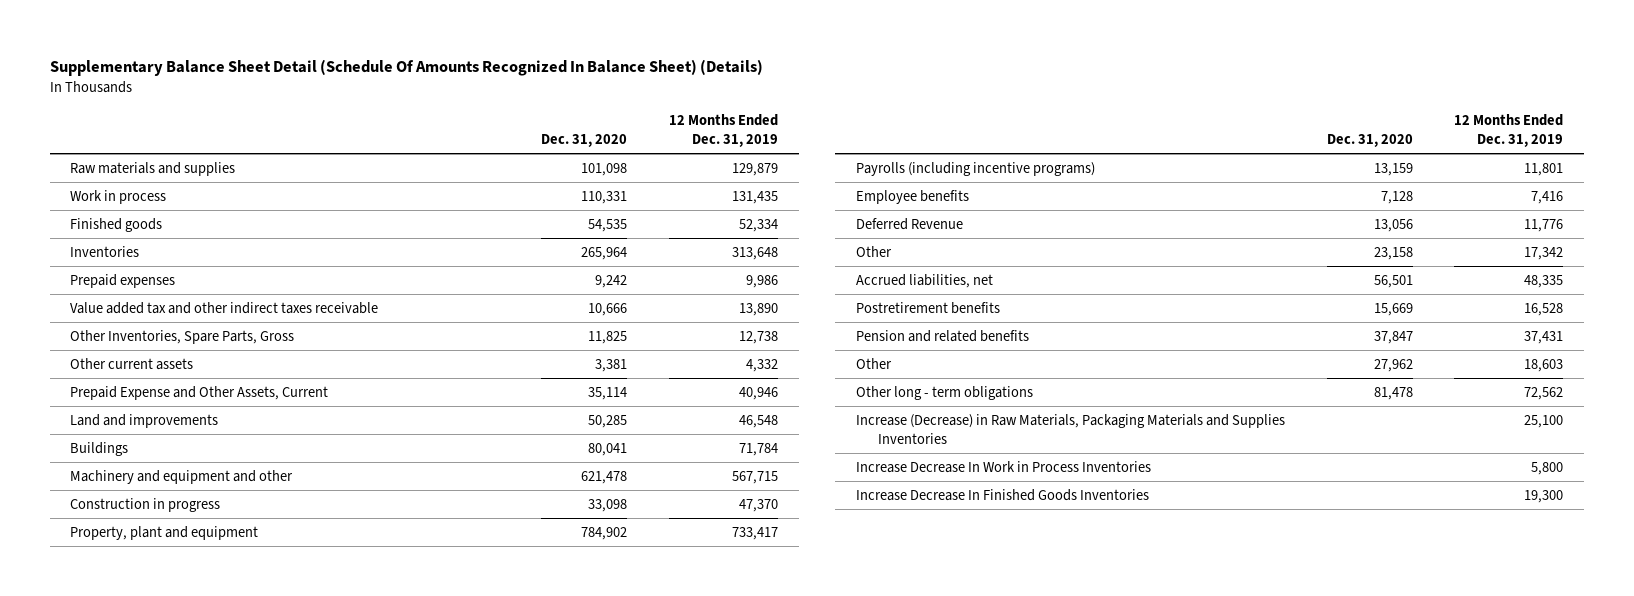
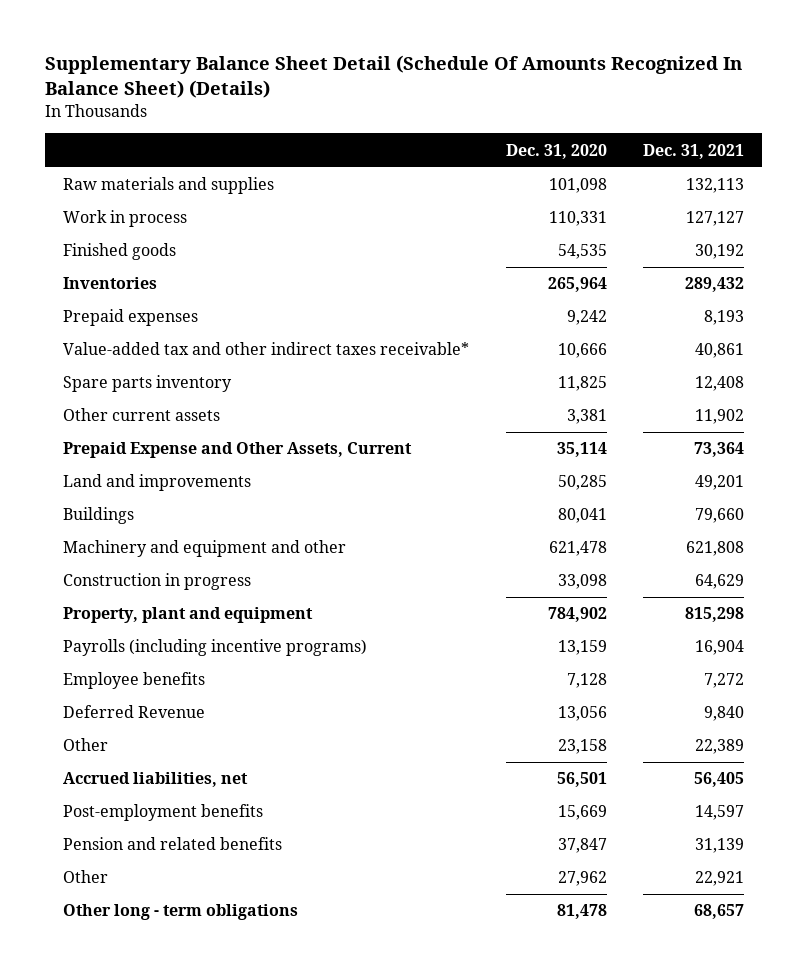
[668,114,778,147] 12 Months Ended Dec. 31, 2019 -> none
none -> [643,143,745,159] Dec. 31, 2021
[70,302,379,315] Value added tax and other indirect taxes receivable -> [63,342,470,356] Value-added tax and other indirect taxes receivable*
[70,330,295,345] Other Inventories, Spare Parts, Gross -> [63,375,233,393] Spare parts inventory
[855,302,1000,315] Postretirement benefits -> [63,804,264,822] Post-employment benefits
[855,414,1285,444] Increase (Decrease) in Raw Materials, Packaging Materials and Supplies Inventories -> none
[855,461,1151,474] Increase Decrease In Work in Process Inventories -> none
[855,489,1149,502] Increase Decrease In Finished Goods Inventories -> none

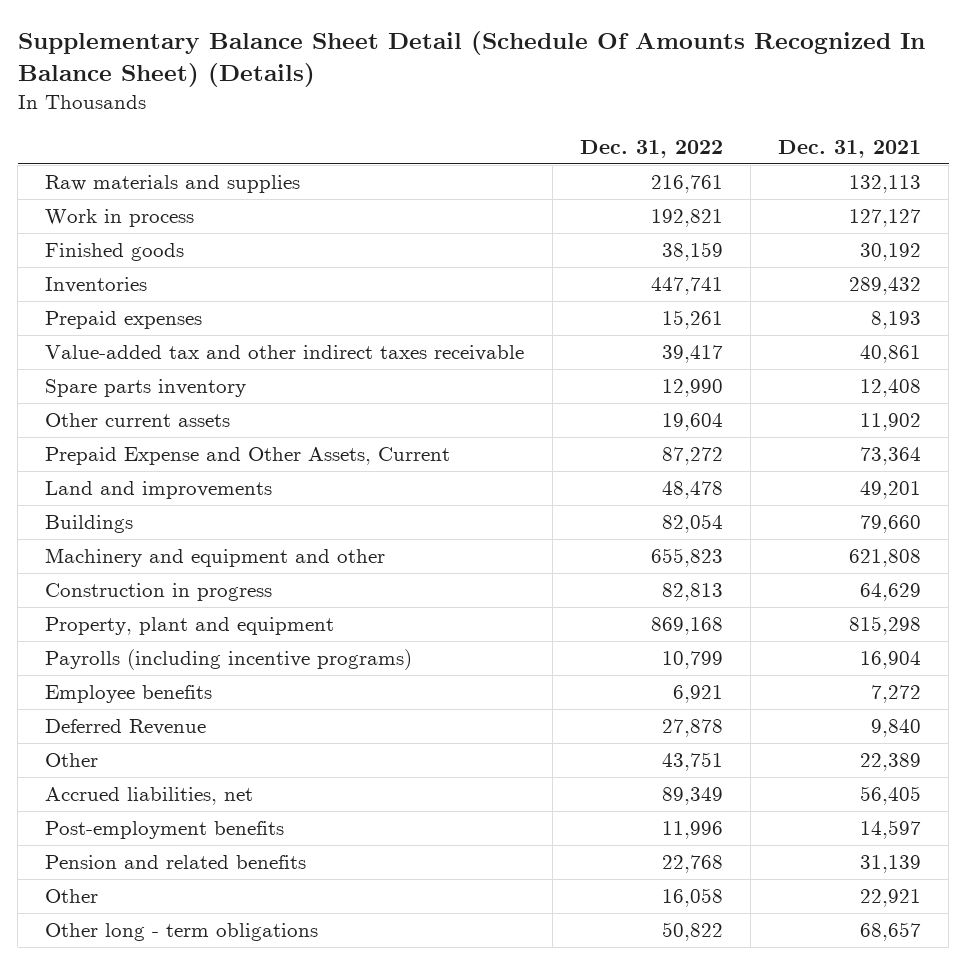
[505,143,607,159] Dec. 31, 2020 -> none
none -> [579,139,723,158] Dec. 31, 2022
[63,342,470,356] Value-added tax and other indirect taxes receivable* -> [45,345,525,362] Value-added tax and other indirect taxes receivable

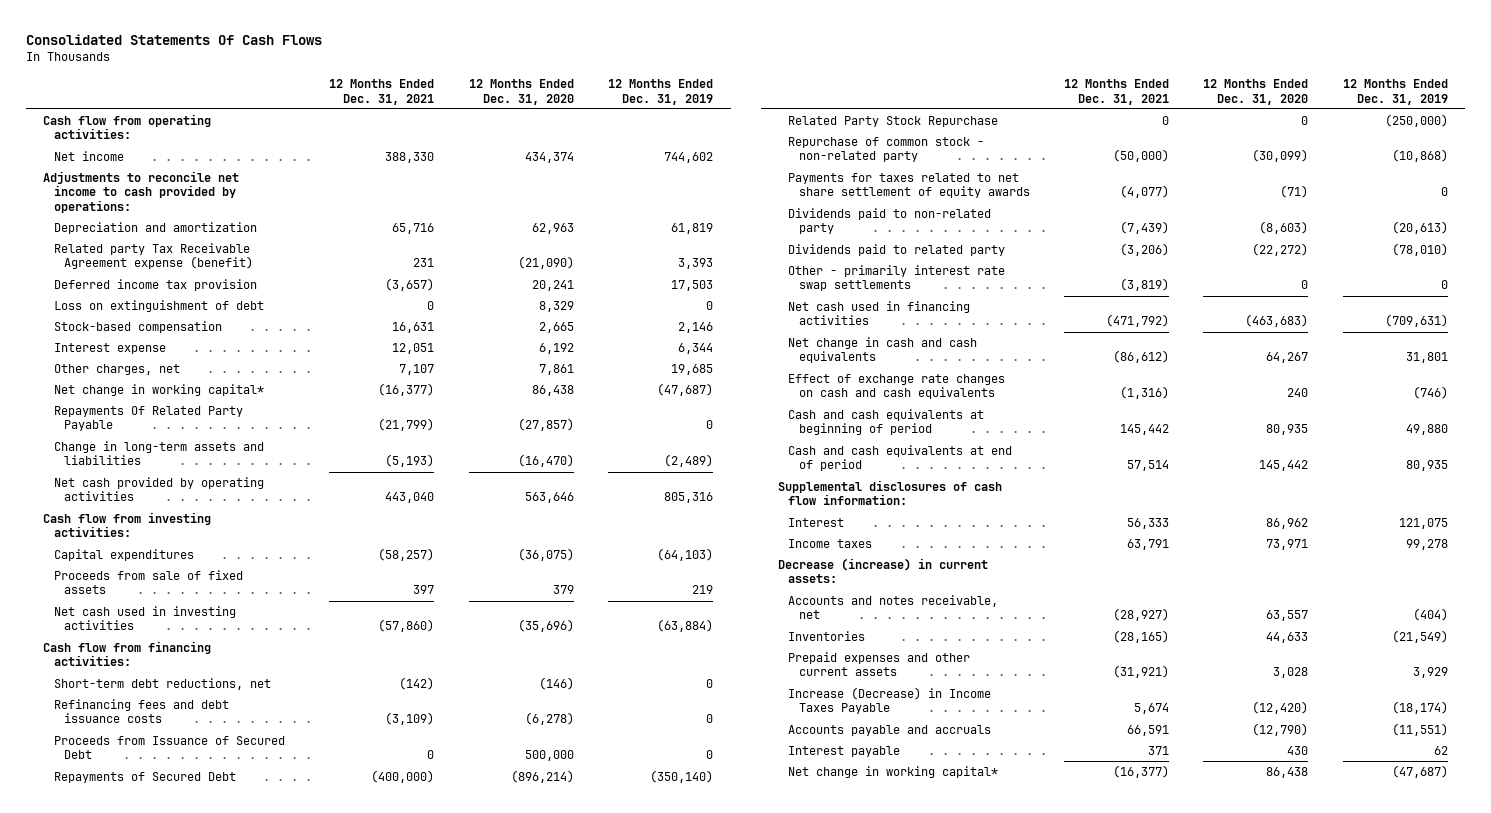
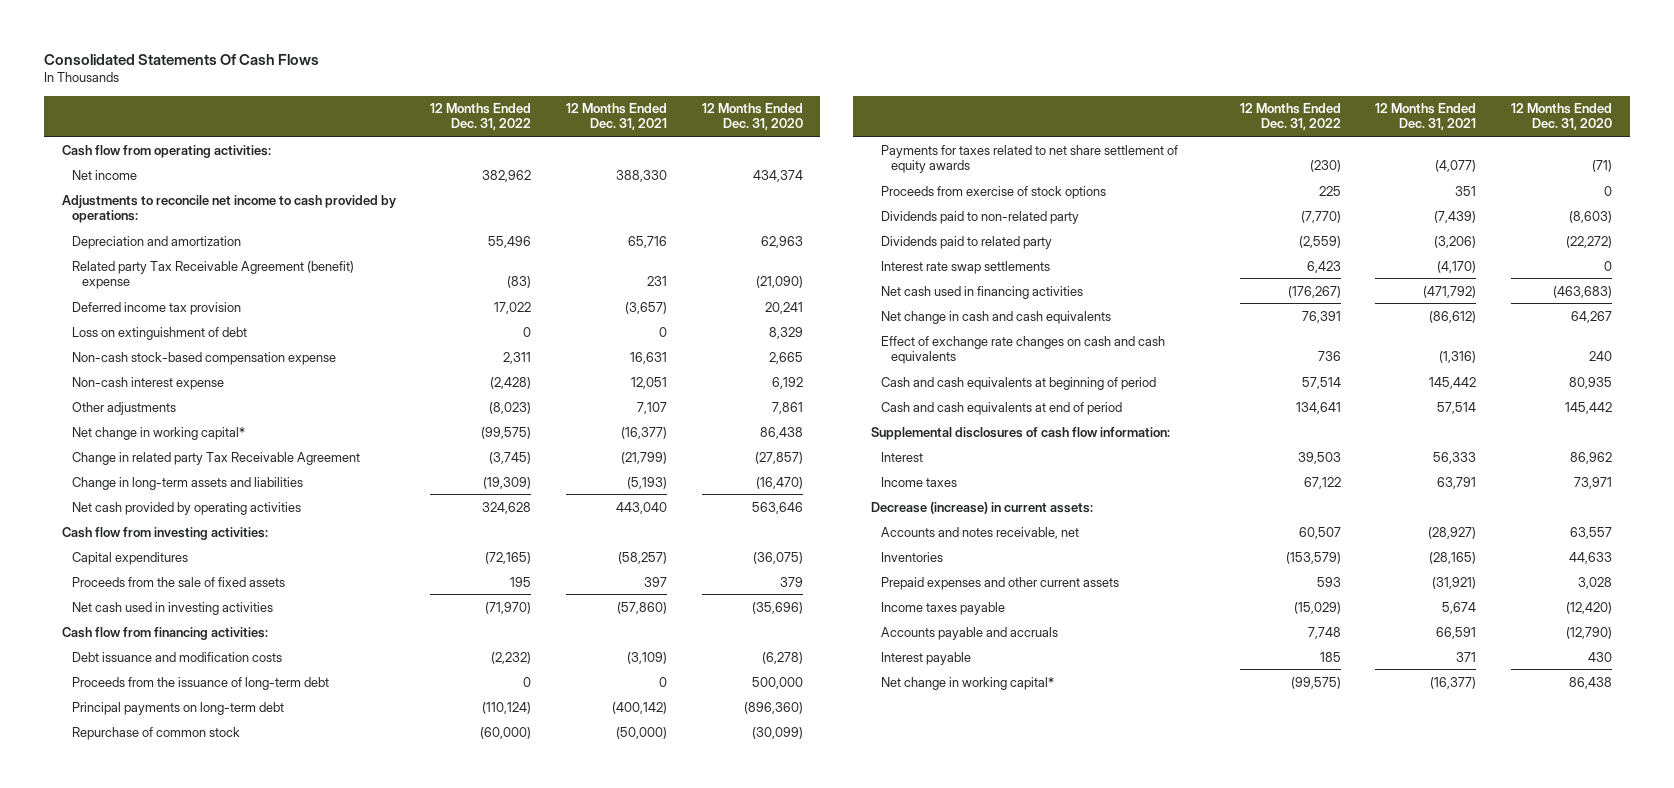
[608,79,714,105] 12 Months Ended Dec. 31, 2019 -> none
none -> [430,103,532,131] 12 Months Ended Dec. 31, 2022
[53,243,253,270] Related party Tax Receivable Agreement expense (benefit) -> [71,260,354,289] Related party Tax Receivable Agreement (benefit) expense
[53,321,222,334] Stock-based compensation -> [71,351,336,365] Non-cash stock-based compensation expense
[53,343,166,355] Interest expense -> [71,376,224,390] Non-cash interest expense
[53,364,180,376] Other charges, net -> [71,401,176,415] Other adjustments
[53,406,243,432] Repayments Of Related Party Payable -> [71,451,360,465] Change in related party Tax Receivable Agreement
[53,570,243,595] Proceeds from sale of fixed assets -> [71,576,285,587] Proceeds from the sale of fixed assets
[53,678,271,691] Short-term debt reductions, net -> none
[53,772,236,784] Repayments of Secured Debt -> none
[788,116,999,128] Related Party Stock Repurchase -> none
[53,699,229,724] Refinancing fees and debt issuance costs -> [71,651,282,662] Debt issuance and modification costs
[53,736,285,760] Proceeds from Issuance of Secured Debt -> [71,676,329,690] Proceeds from the issuance of long-term debt
none -> [71,701,284,715] Principal payments on long-term debt
[788,137,985,163] Repurchase of common stock - non-related party -> [71,726,240,740] Repurchase of common stock
none -> [881,185,1107,199] Proceeds from exercise of stock options
[788,265,1006,292] Other - primarily interest rate swap settlements -> [881,260,1051,274] Interest rate swap settlements
[1120,278,1170,292] (3,819) -> [1437,260,1477,273] (4,170)
[788,687,992,715] Increase (Decrease) in Income Taxes Payable -> [881,601,1006,615] Income taxes payable

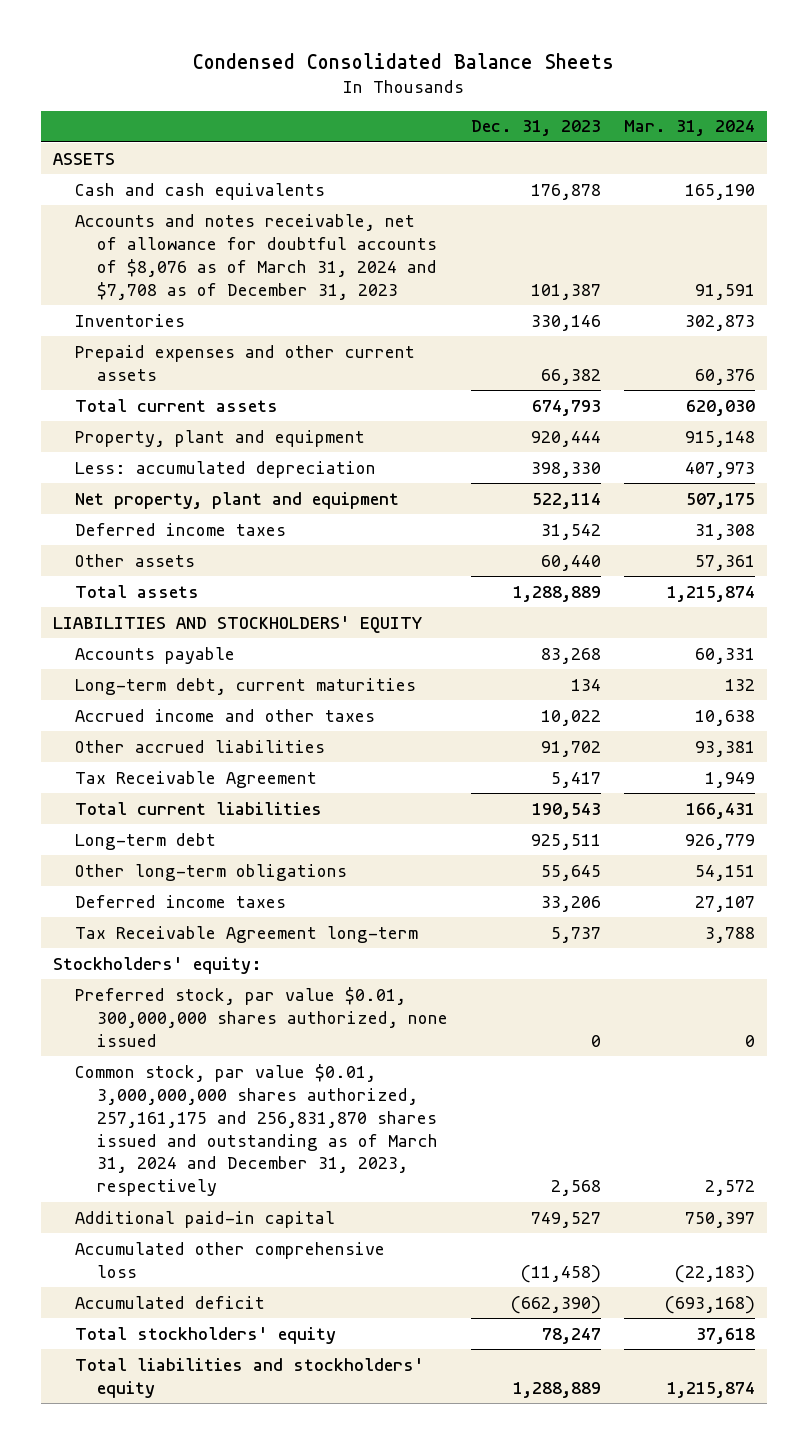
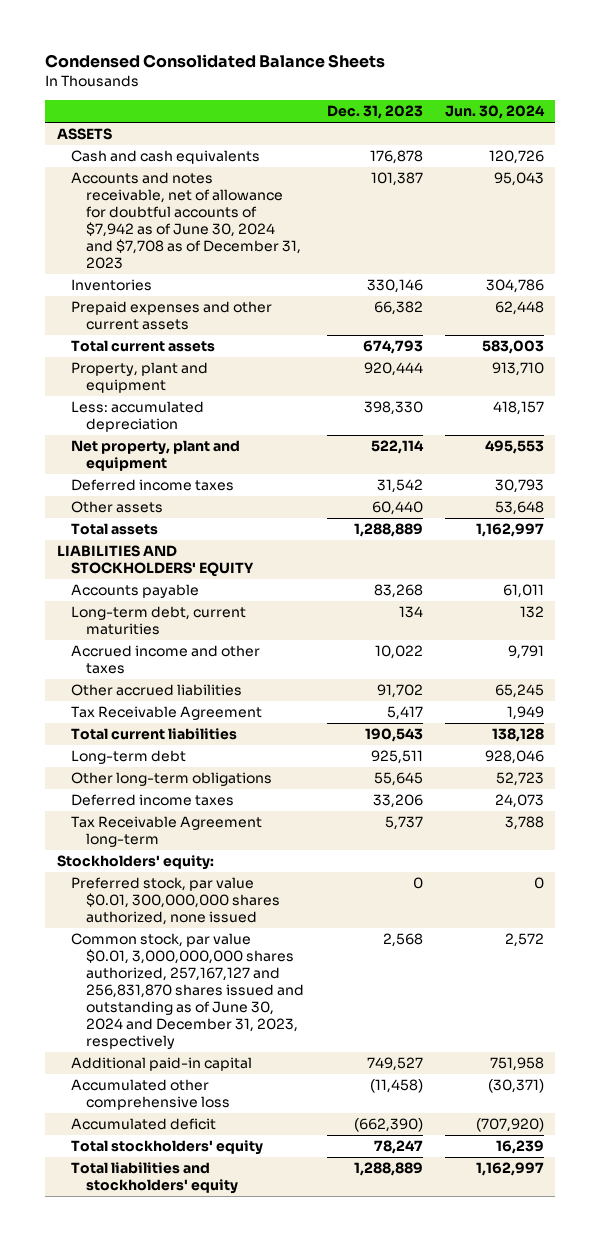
[624,120,756,137] Mar. 31, 2024 -> none
none -> [445,105,546,120] Jun. 30, 2024
[74,213,437,300] Accounts and notes receivable, net of allowance for doubtful accounts of $8,076 as of March 31, 2024 and $7,708 as of December 31, 2023 -> [71,172,302,270] Accounts and notes receivable, net of allowance for doubtful accounts of $7,942 as of June 30, 2024 and $7,708 as of December 31, 2023
[74,1063,438,1197] Common stock, par value $0.01, 3,000,000,000 shares authorized, 257,161,175 and 256,831,870 shares issued and outstanding as of March 31, 2024 and December 31, 2023, respectively -> [71,933,305,1050] Common stock, par value $0.01, 3,000,000,000 shares authorized, 257,167,127 and 256,831,870 shares issued and outstanding as of June 30, 2024 and December 31, 2023, respectively

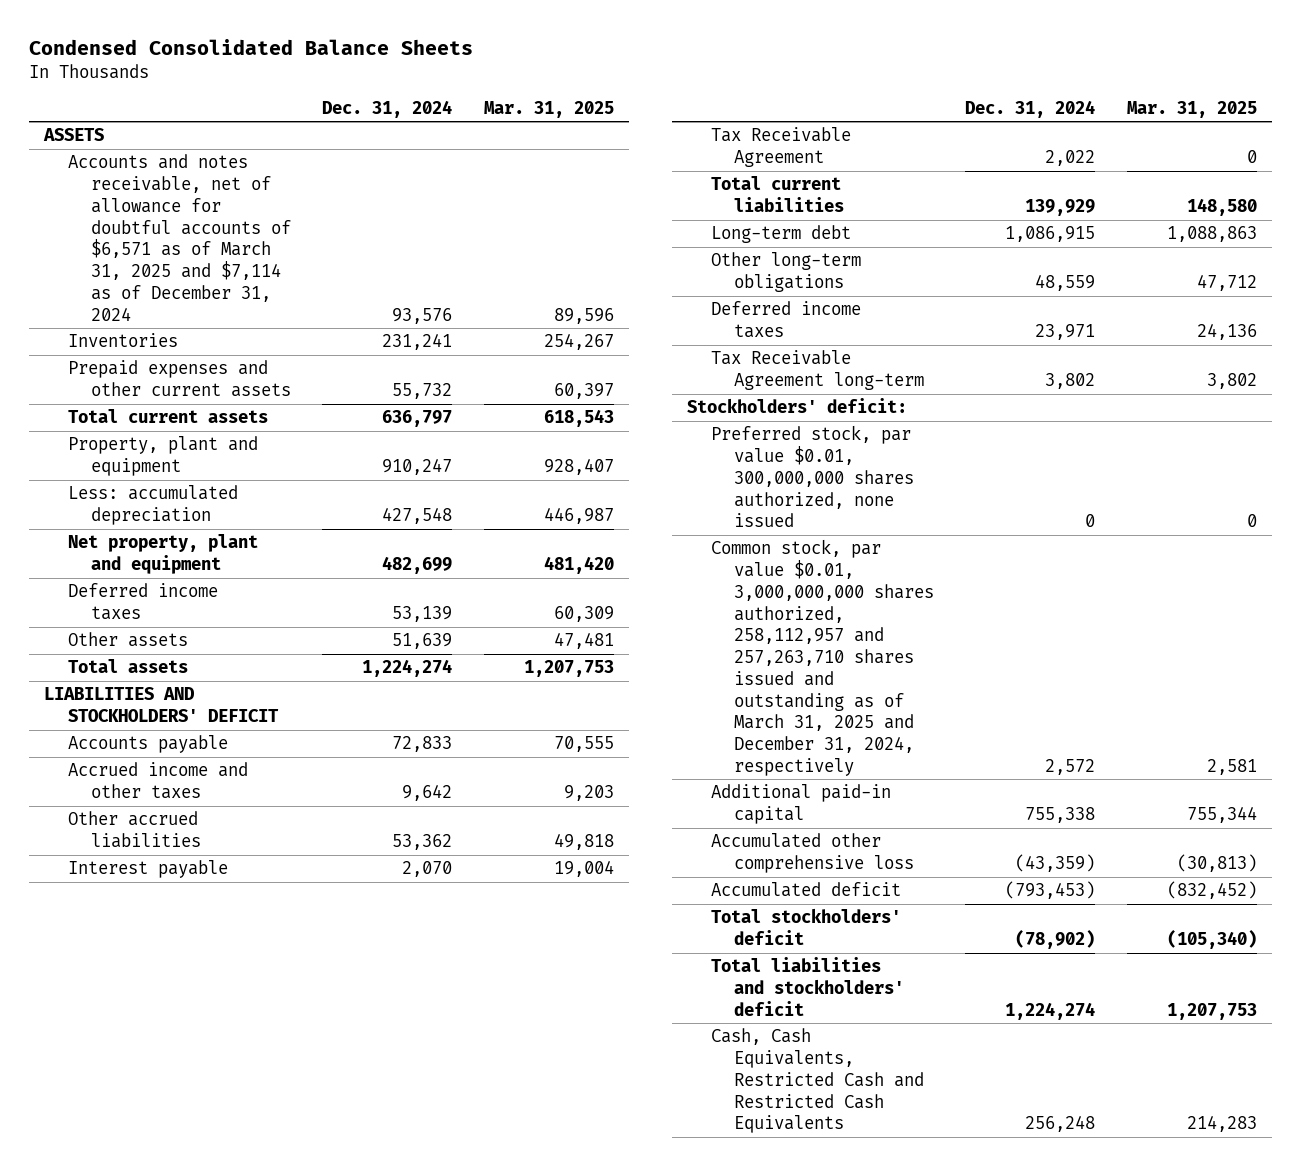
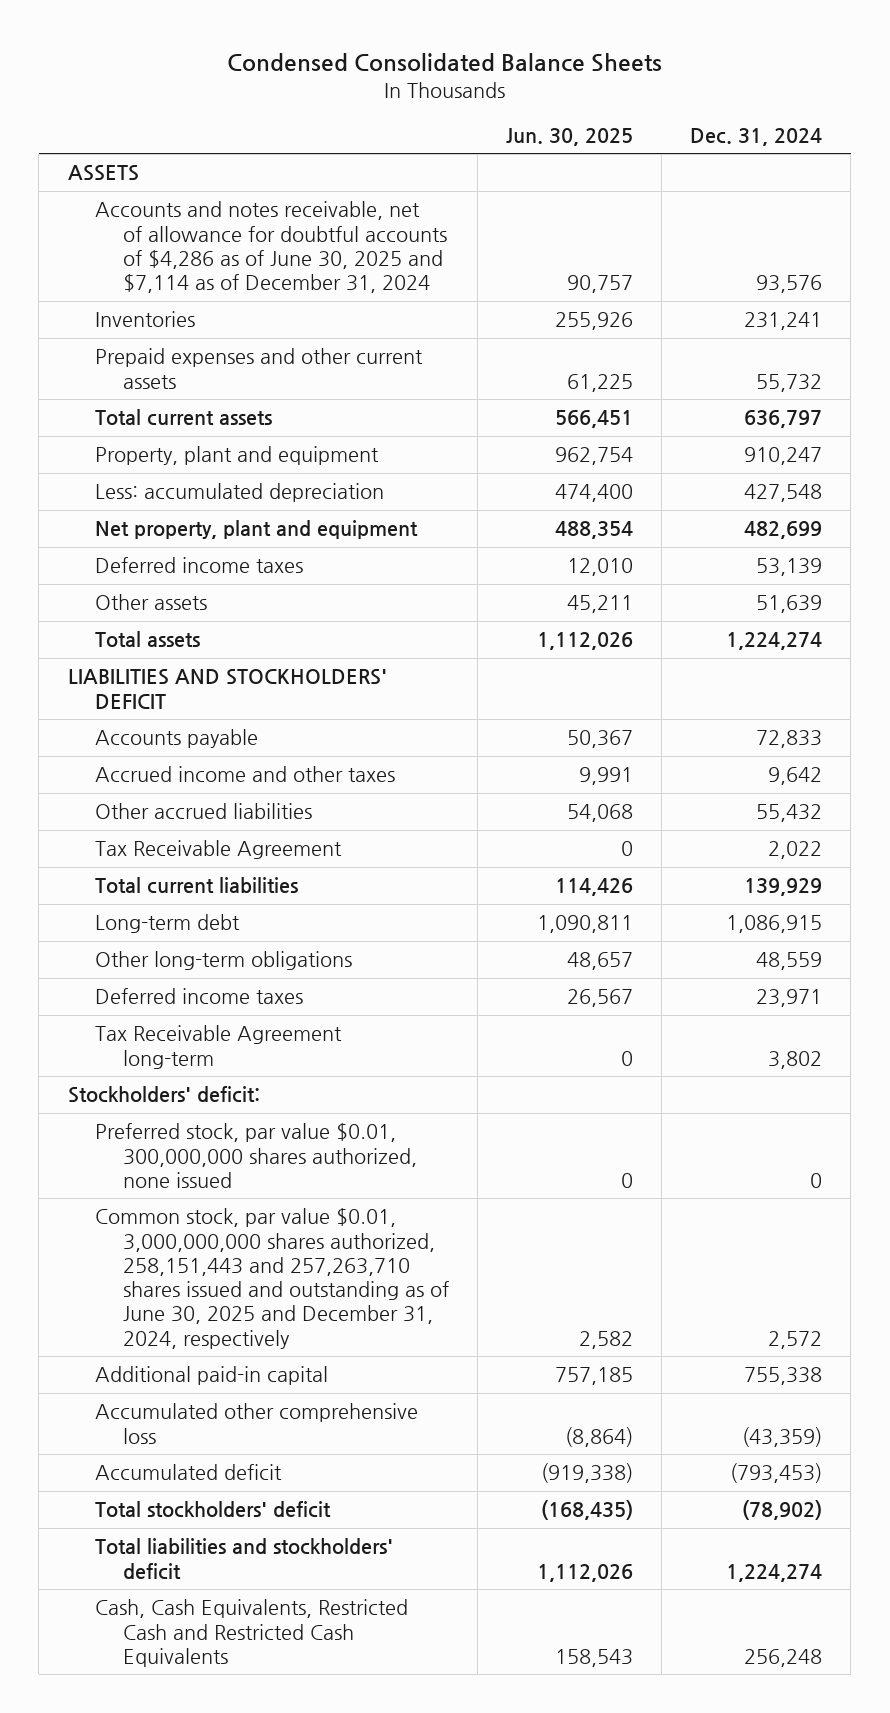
[483,100,614,118] Mar. 31, 2025 -> none
none -> [506,127,634,146] Jun. 30, 2025
[67,154,292,321] Accounts and notes receivable, net of allowance for doubtful accounts of $6,571 as of March 31, 2025 and $7,114 as of December 31, 2024 -> [95,201,447,294] Accounts and notes receivable, net of allowance for doubtful accounts of $4,286 as of June 30, 2025 and $7,114 as of December 31, 2024
[67,860,228,879] Interest payable -> none
[392,834,453,851] 53,362 -> [756,804,823,823] 55,432
[710,539,935,776] Common stock, par value $0.01, 3,000,000,000 shares authorized, 258,112,957 and 257,263,710 shares issued and outstanding as of March 31, 2025 and December 31, 2024, respectively -> [95,1208,449,1349] Common stock, par value $0.01, 3,000,000,000 shares authorized, 258,151,443 and 257,263,710 shares issued and outstanding as of June 30, 2025 and December 31, 2024, respectively

